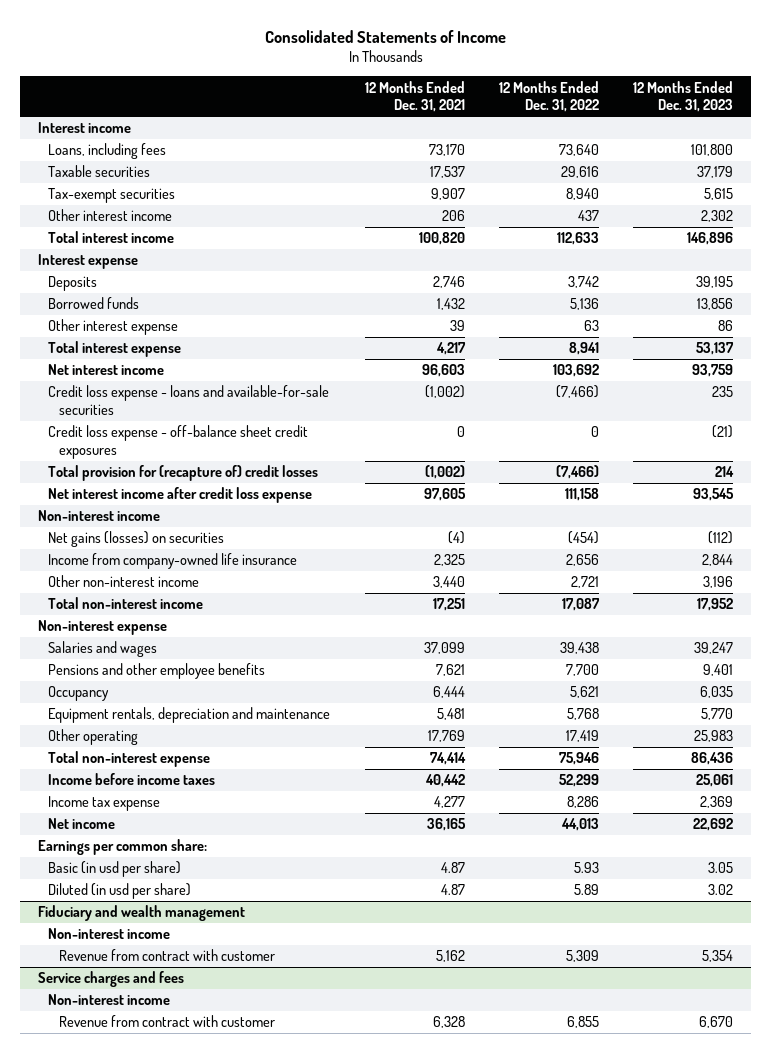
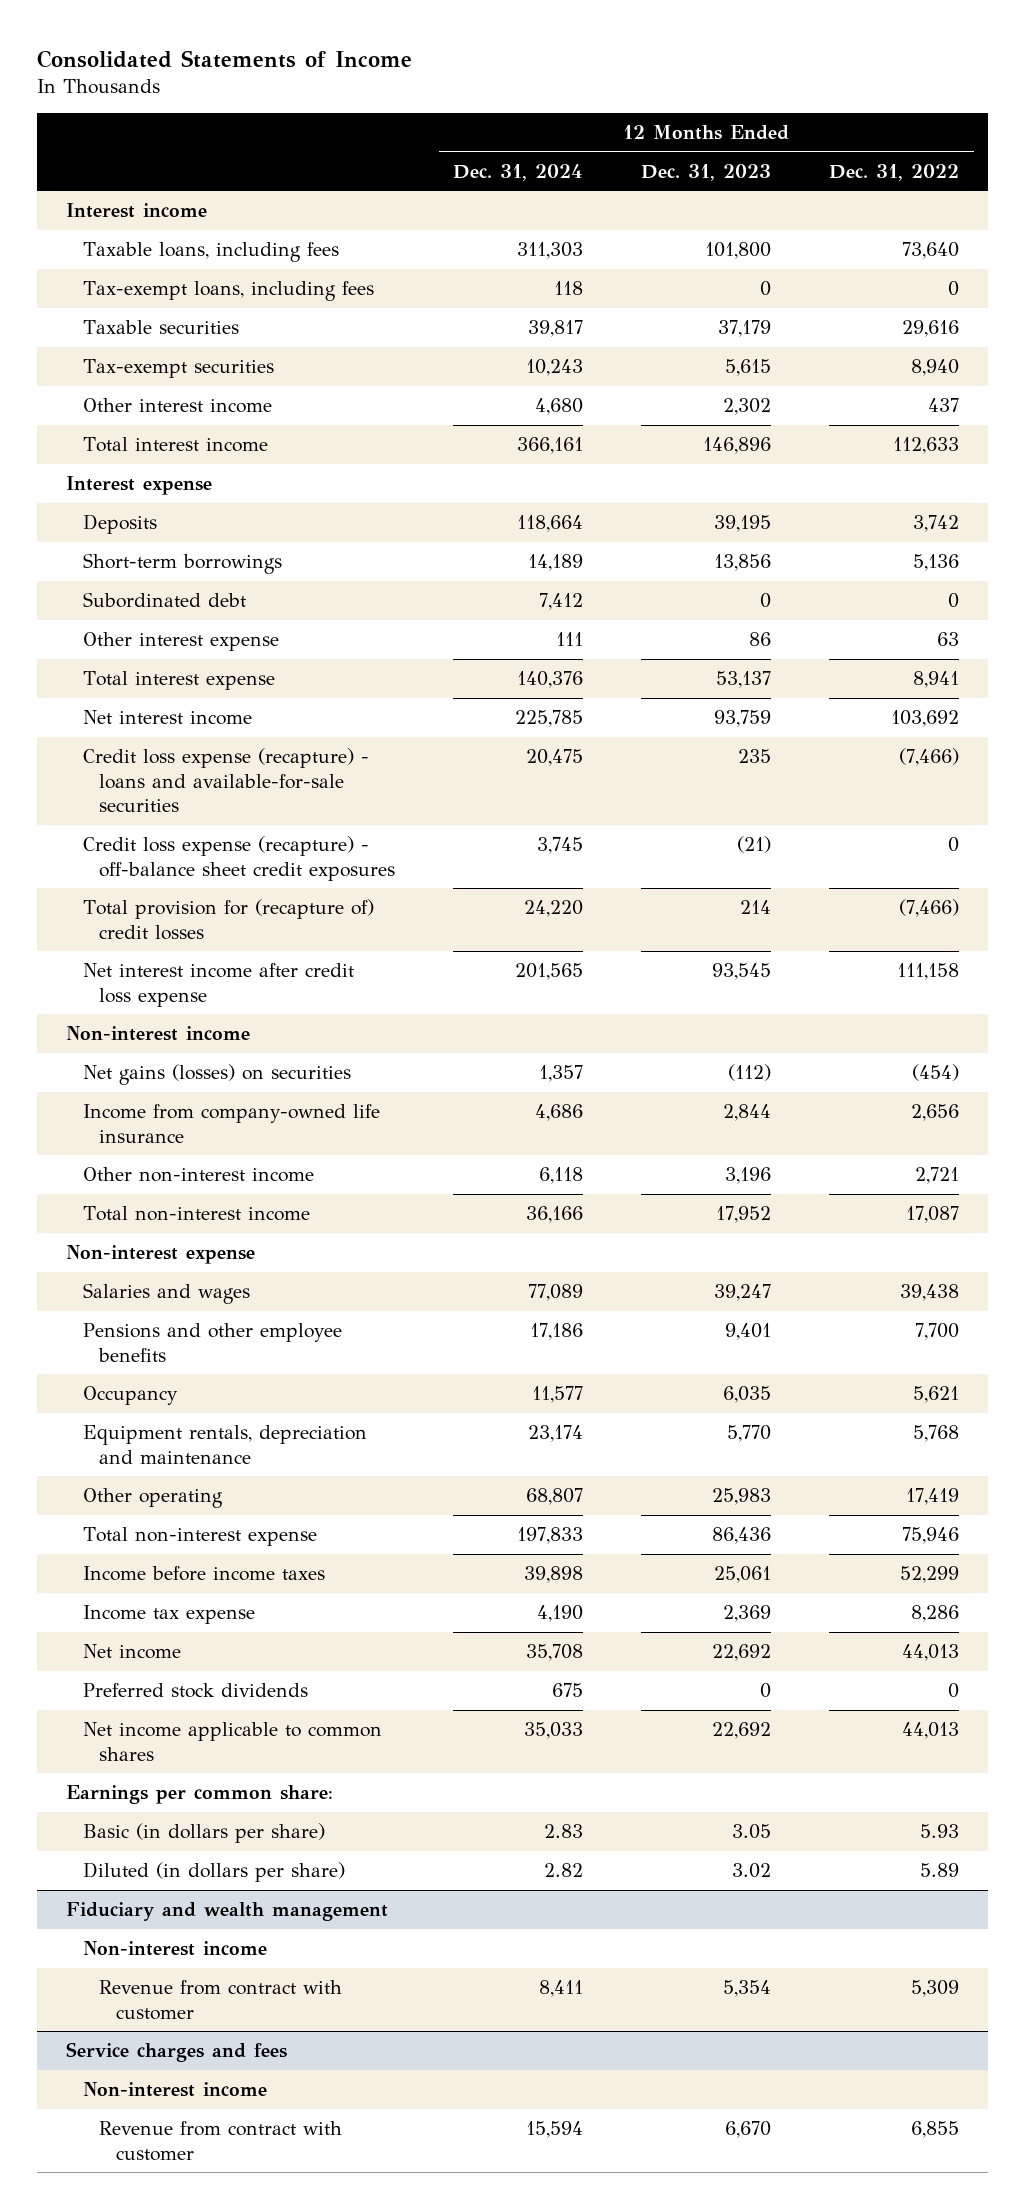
[364,80,465,113] 12 Months Ended Dec. 31, 2021 -> none
none -> [453,163,584,181] Dec. 31, 2024
[48,143,167,160] Loans, including fees -> [82,242,339,263] Taxable loans, including fees
none -> [82,281,374,302] Tax-exempt loans, including fees
[48,297,140,310] Borrowed funds -> [82,553,282,575] Short-term borrowings
none -> [82,592,246,609] Subordinated debt
[48,385,330,415] Credit loss expense - loans and available-for-sale securities -> [82,748,369,813] Credit loss expense (recapture) - loans and available-for-sale securities
[48,425,309,459] Credit loss expense - off-balance sheet credit exposures -> [82,836,396,881] Credit loss expense (recapture) - off-balance sheet credit exposures
none -> [82,1683,308,1699] Preferred stock dividends
none -> [82,1722,382,1761] Net income applicable to common shares
[48,861,182,878] Basic (in usd per share) -> [82,1823,325,1844] Basic (in dollars per share)
[48,883,192,900] Diluted (in usd per share) -> [82,1862,345,1883] Diluted (in dollars per share)

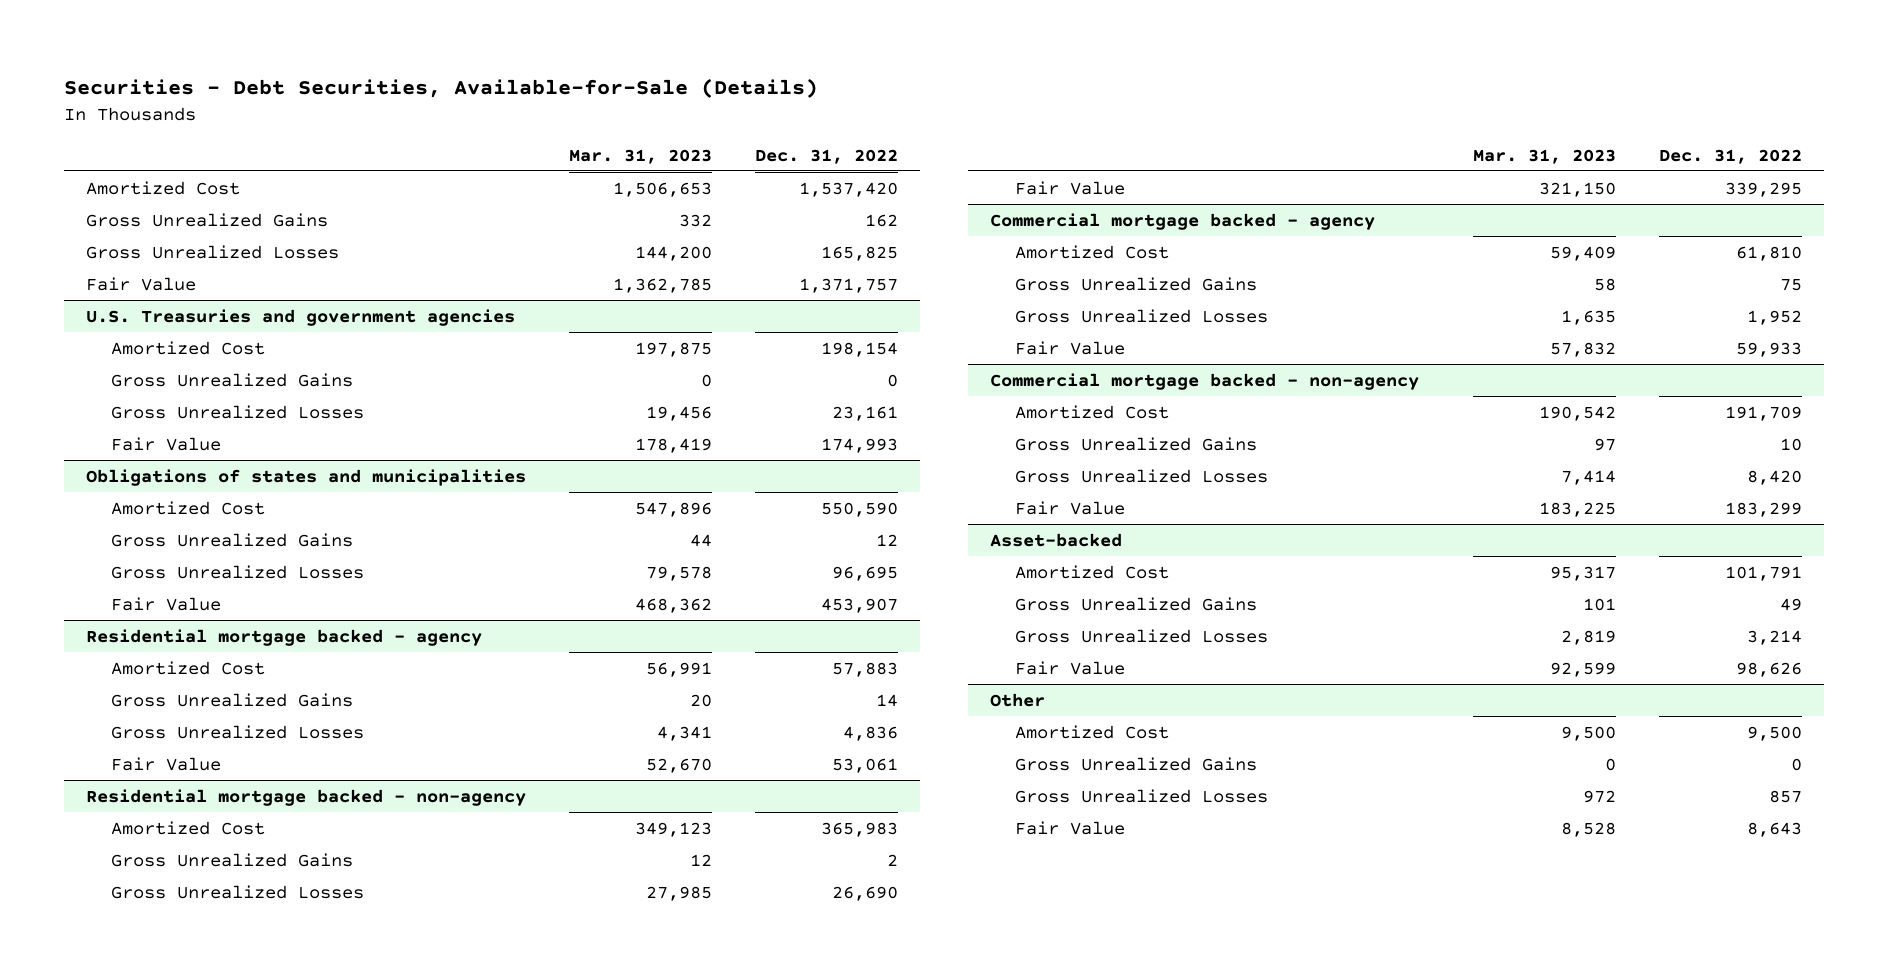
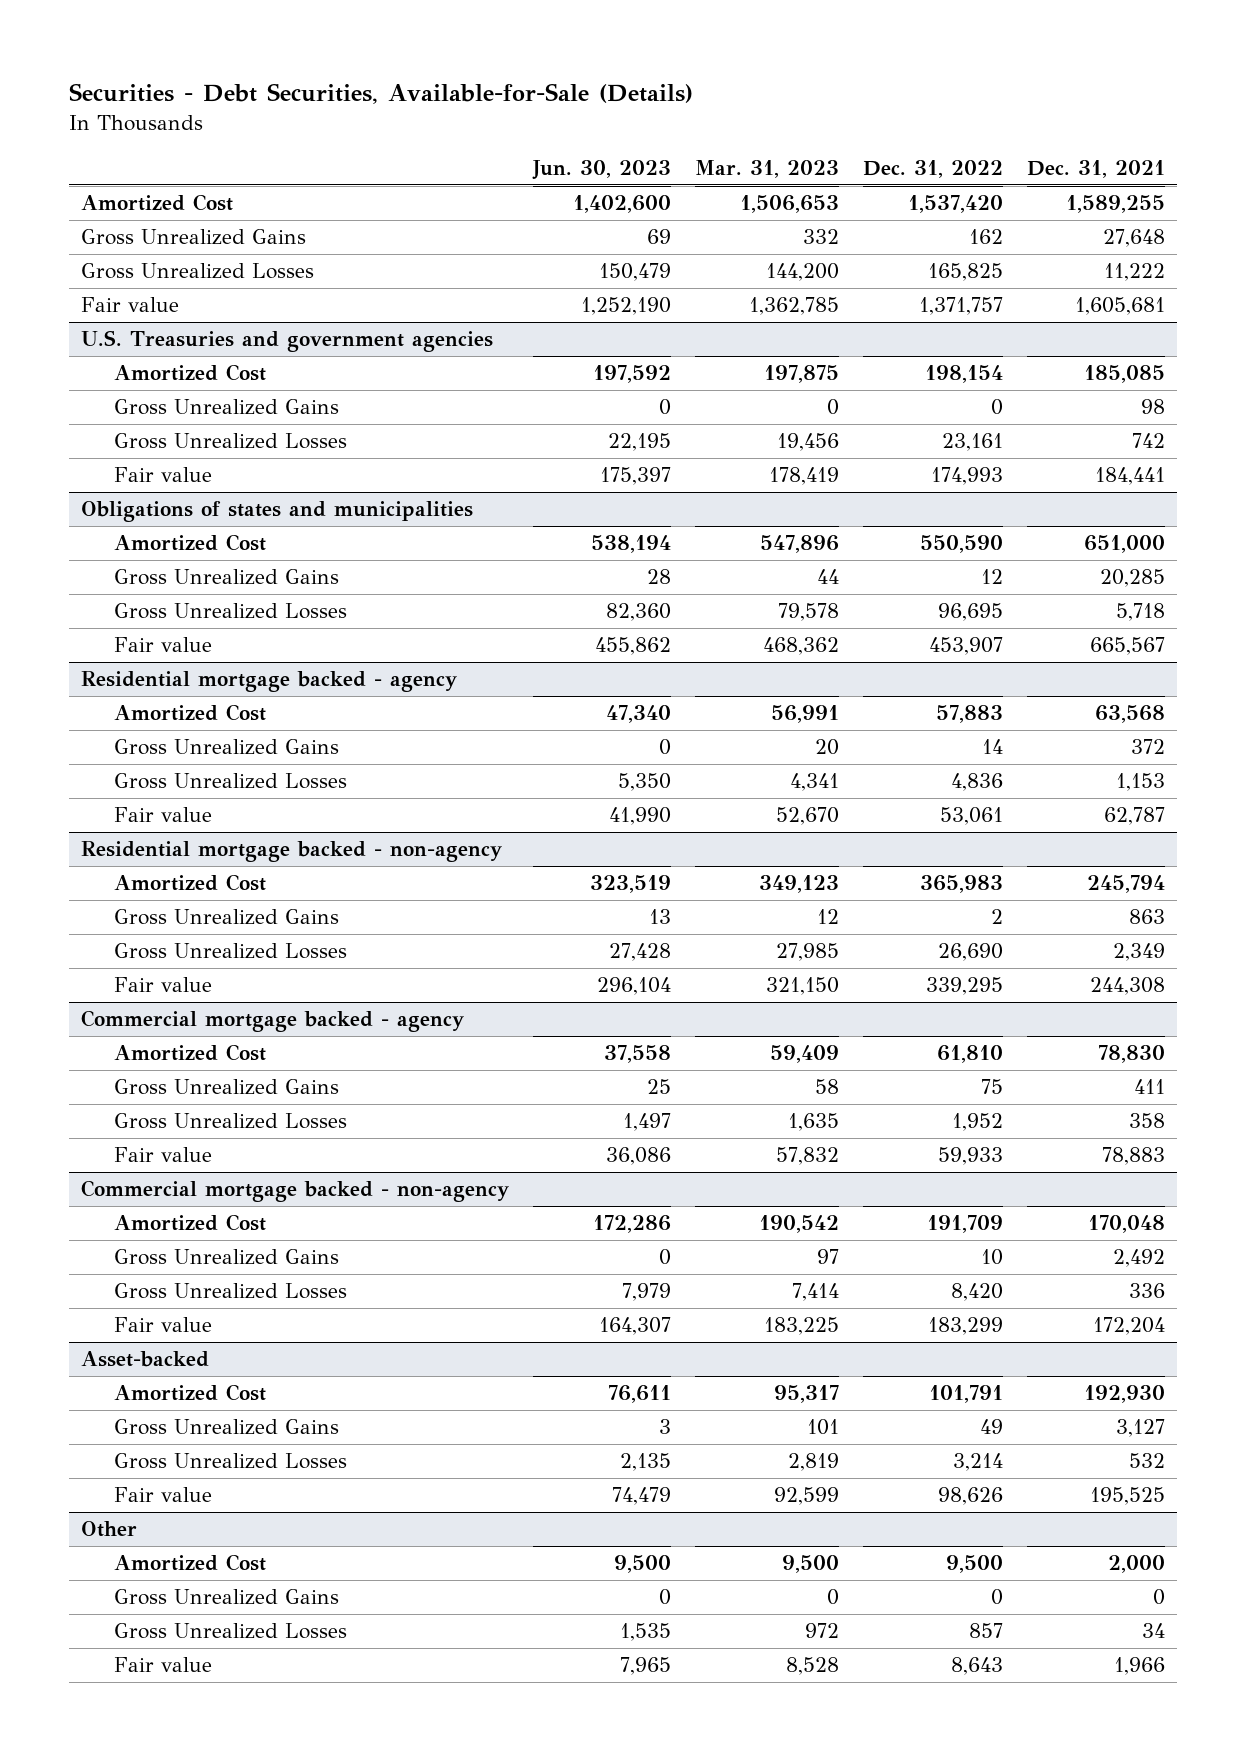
none -> [531,159,671,180] Jun. 30, 2023
none -> [1027,159,1166,178] Dec. 31, 2021
[85,276,196,291] Fair Value -> [80,297,179,313] Fair value
[111,436,222,451] Fair Value -> [113,467,212,483] Fair value
[111,596,222,611] Fair Value -> [113,637,212,653] Fair value
[111,756,222,771] Fair Value -> [113,807,212,823] Fair value
[1015,180,1126,195] Fair Value -> [113,977,212,993] Fair value
[1015,340,1126,355] Fair Value -> [113,1147,212,1163] Fair value
[1015,500,1126,515] Fair Value -> [113,1317,212,1333] Fair value
[1015,660,1126,675] Fair Value -> [113,1487,212,1503] Fair value
[1015,820,1126,835] Fair Value -> [113,1657,212,1673] Fair value

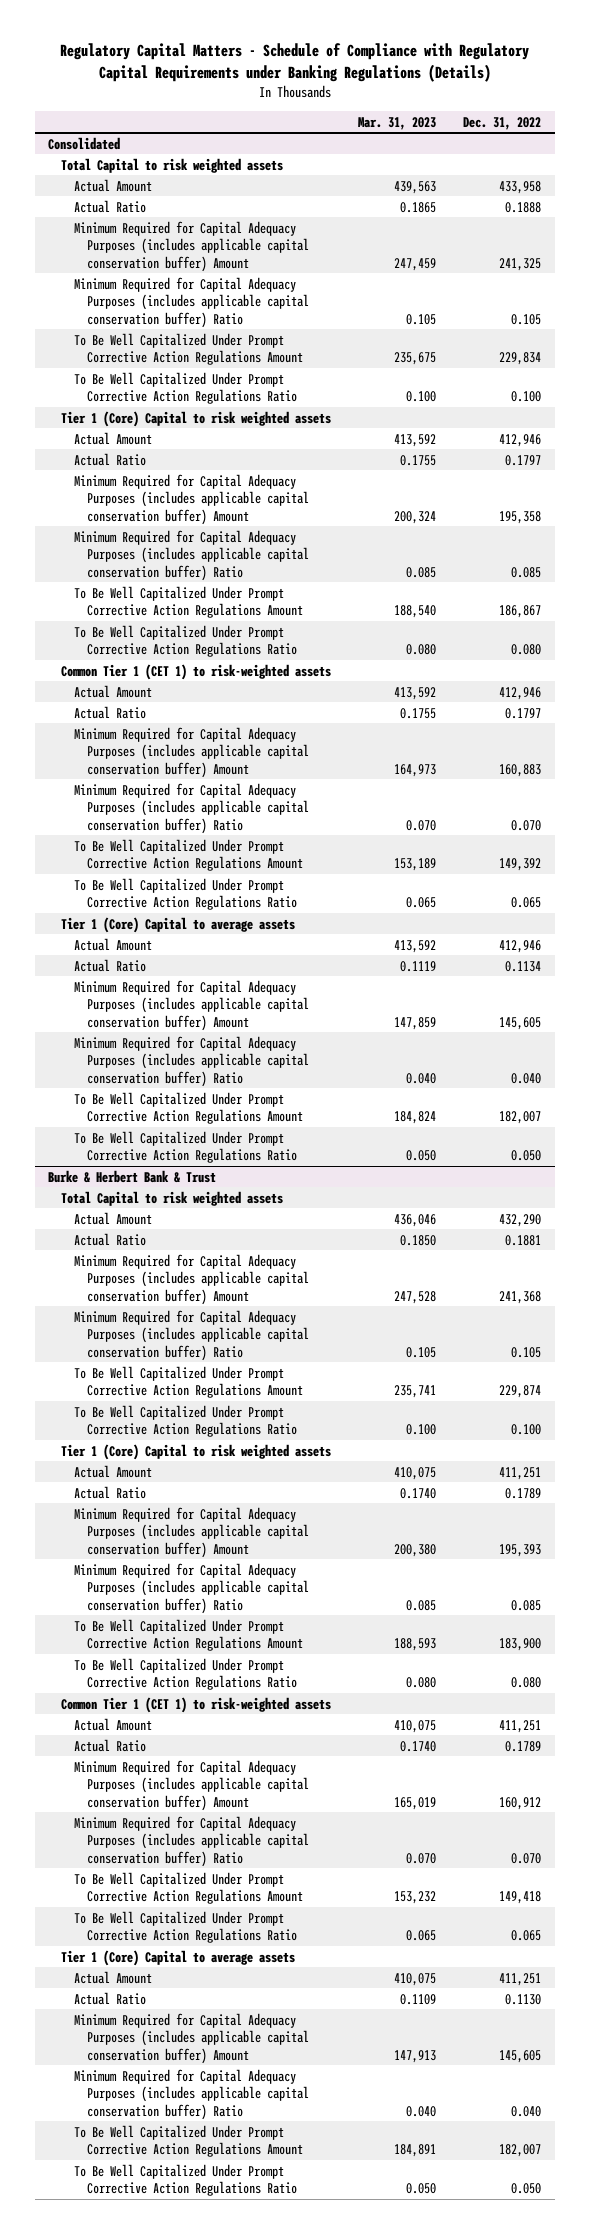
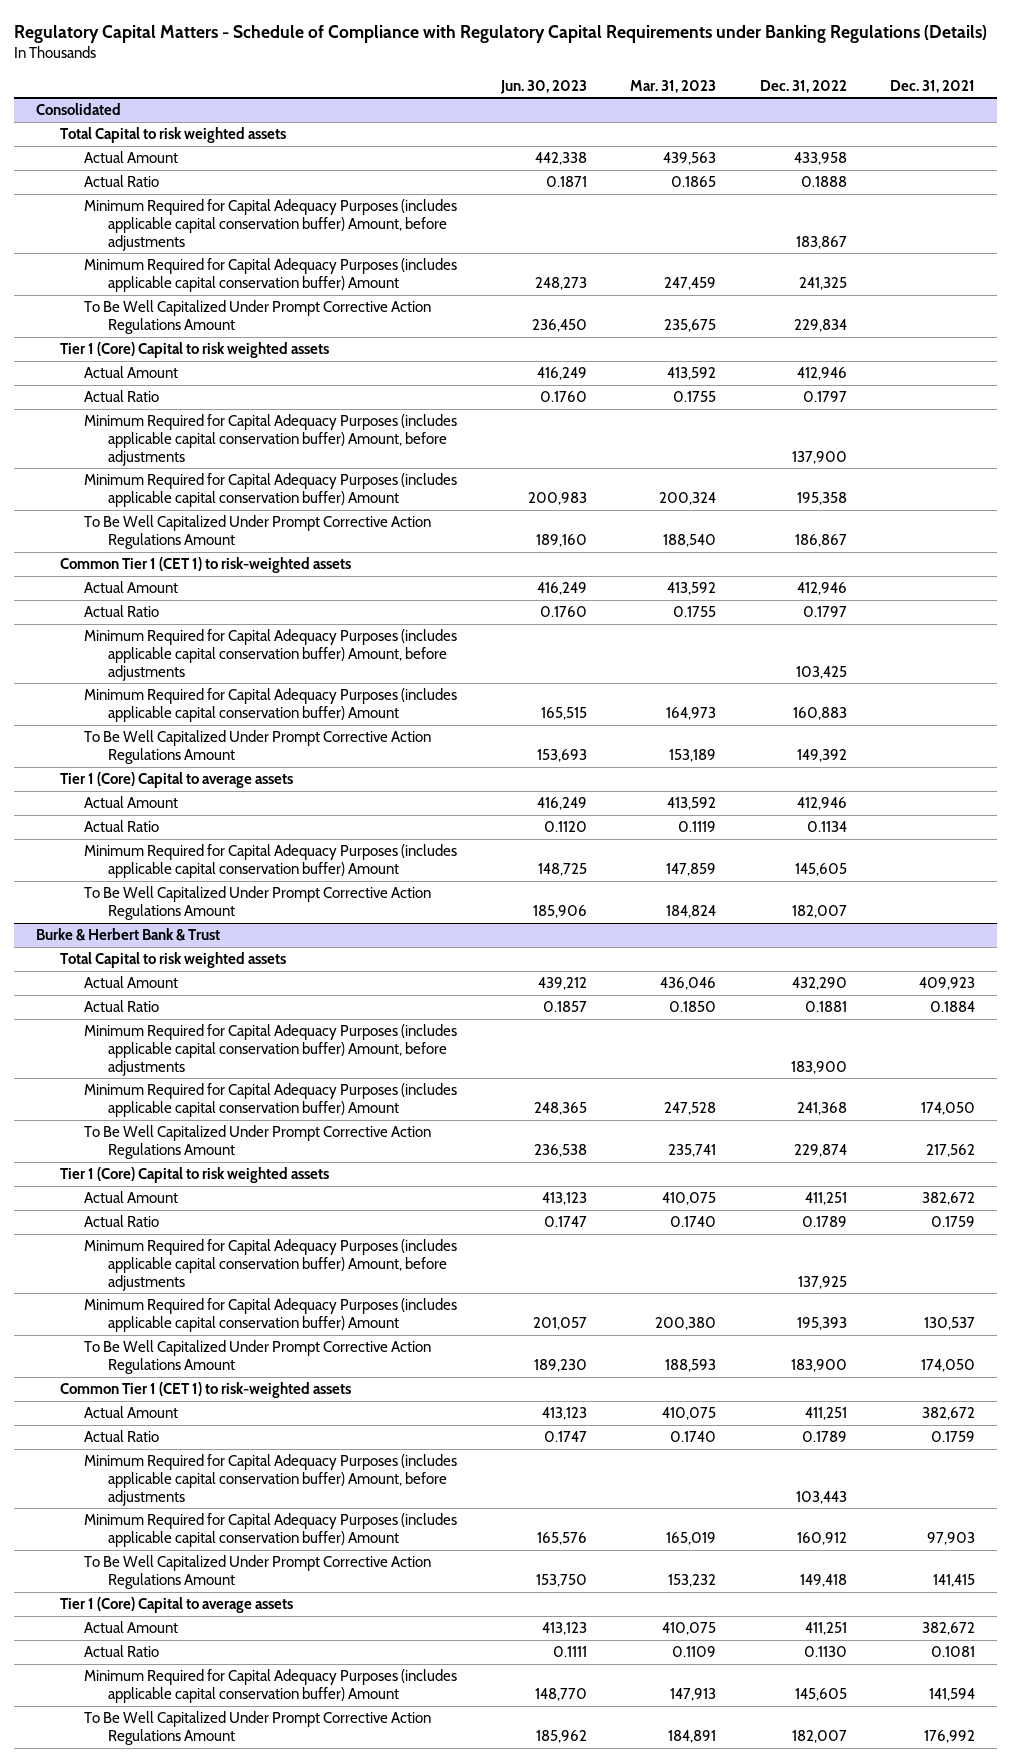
none -> [499,79,587,94] Jun. 30, 2023
none -> [890,79,976,93] Dec. 31, 2021
none -> [84,199,458,251] Minimum Required for Capital Adequacy Purposes (includes applicable capital conservation buffer) Amount, before adjustments
[74,276,309,328] Minimum Required for Capital Adequacy Purposes (includes applicable capital conservation buffer) Ratio -> none
[74,371,297,405] To Be Well Capitalized Under Prompt Corrective Action Regulations Ratio -> none
none -> [84,414,458,466] Minimum Required for Capital Adequacy Purposes (includes applicable capital conservation buffer) Amount, before adjustments
[74,529,309,581] Minimum Required for Capital Adequacy Purposes (includes applicable capital conservation buffer) Ratio -> none
[74,624,297,658] To Be Well Capitalized Under Prompt Corrective Action Regulations Ratio -> none
none -> [84,629,458,681] Minimum Required for Capital Adequacy Purposes (includes applicable capital conservation buffer) Amount, before adjustments
[74,782,309,834] Minimum Required for Capital Adequacy Purposes (includes applicable capital conservation buffer) Ratio -> none
[74,877,297,911] To Be Well Capitalized Under Prompt Corrective Action Regulations Ratio -> none
[74,1035,309,1087] Minimum Required for Capital Adequacy Purposes (includes applicable capital conservation buffer) Ratio -> none
[74,1130,297,1164] To Be Well Capitalized Under Prompt Corrective Action Regulations Ratio -> none
none -> [84,1024,458,1076] Minimum Required for Capital Adequacy Purposes (includes applicable capital conservation buffer) Amount, before adjustments
[74,1309,309,1361] Minimum Required for Capital Adequacy Purposes (includes applicable capital conservation buffer) Ratio -> none
[74,1404,297,1438] To Be Well Capitalized Under Prompt Corrective Action Regulations Ratio -> none
none -> [84,1239,458,1291] Minimum Required for Capital Adequacy Purposes (includes applicable capital conservation buffer) Amount, before adjustments
[74,1562,309,1614] Minimum Required for Capital Adequacy Purposes (includes applicable capital conservation buffer) Ratio -> none
[74,1657,297,1691] To Be Well Capitalized Under Prompt Corrective Action Regulations Ratio -> none
none -> [84,1454,458,1506] Minimum Required for Capital Adequacy Purposes (includes applicable capital conservation buffer) Amount, before adjustments
[74,1815,309,1867] Minimum Required for Capital Adequacy Purposes (includes applicable capital conservation buffer) Ratio -> none
[74,1910,297,1944] To Be Well Capitalized Under Prompt Corrective Action Regulations Ratio -> none
[74,2068,309,2120] Minimum Required for Capital Adequacy Purposes (includes applicable capital conservation buffer) Ratio -> none
[74,2163,297,2197] To Be Well Capitalized Under Prompt Corrective Action Regulations Ratio -> none

